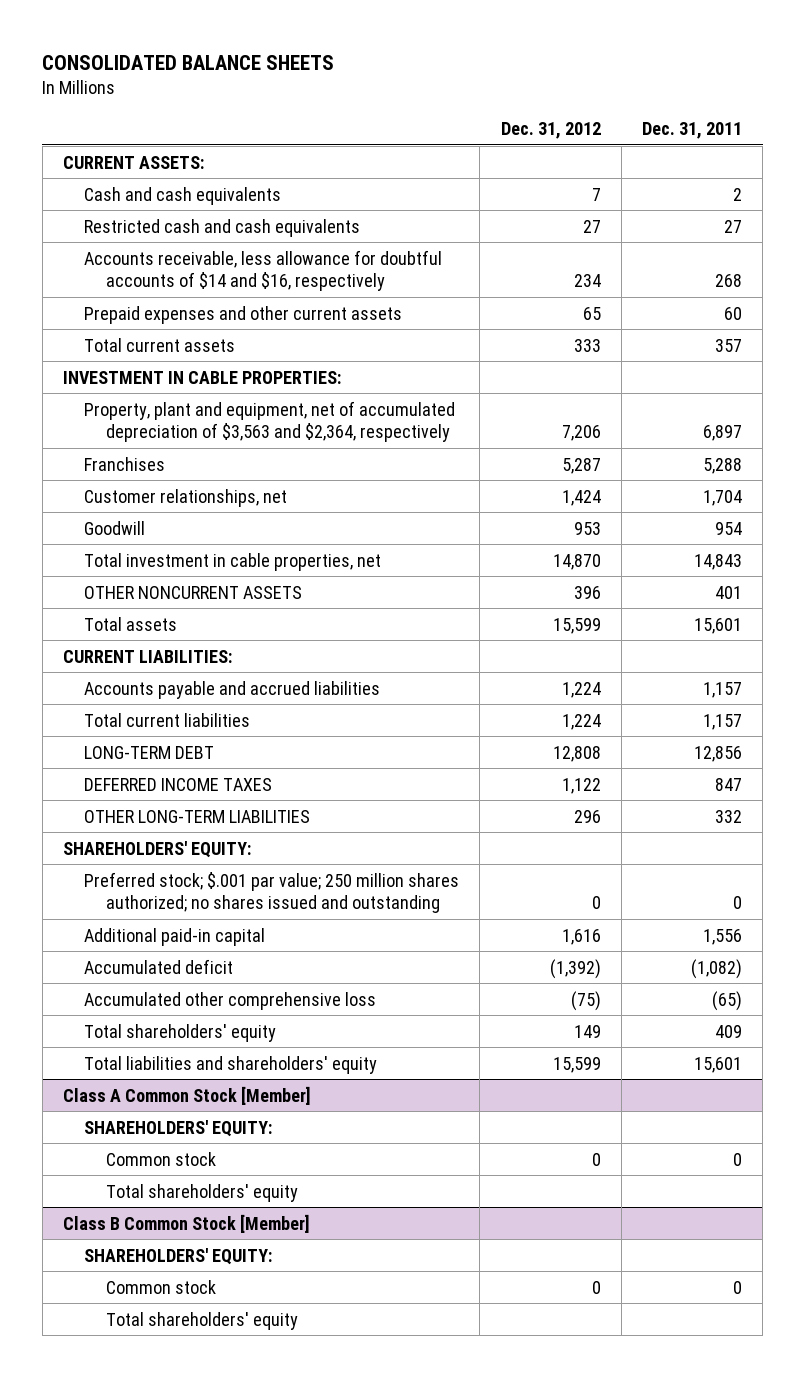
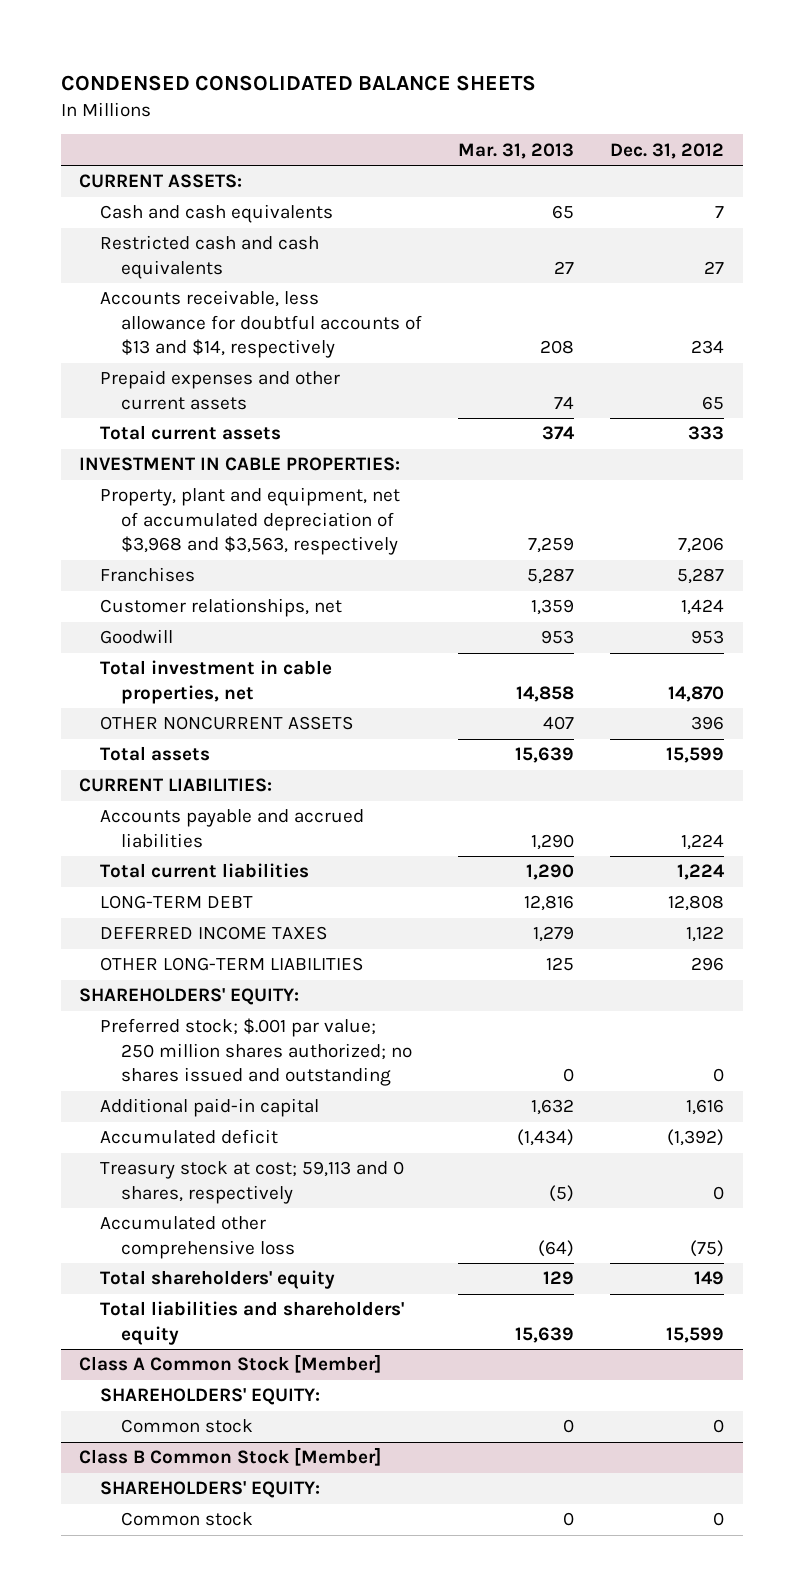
[42,55,335,71] CONSOLIDATED BALANCE SHEETS -> [60,75,536,92] CONDENSED CONSOLIDATED BALANCE SHEETS
[641,121,742,139] Dec. 31, 2011 -> none
none -> [457,142,574,159] Mar. 31, 2013
[84,249,443,292] Accounts receivable, less allowance for doubtful accounts of $14 and $16, respectively -> [99,290,422,359] Accounts receivable, less allowance for doubtful accounts of $13 and $14, respectively
[84,400,456,443] Property, plant and equipment, net of accumulated depreciation of $3,563 and $2,364, respectively -> [99,487,400,556] Property, plant and equipment, net of accumulated depreciation of $3,968 and $3,563, respectively
none -> [99,1161,404,1204] Treasury stock at cost; 59,113 and 0 shares, respectively
[105,1183,298,1202] Total shareholders' equity -> none
[105,1311,298,1330] Total shareholders' equity -> none

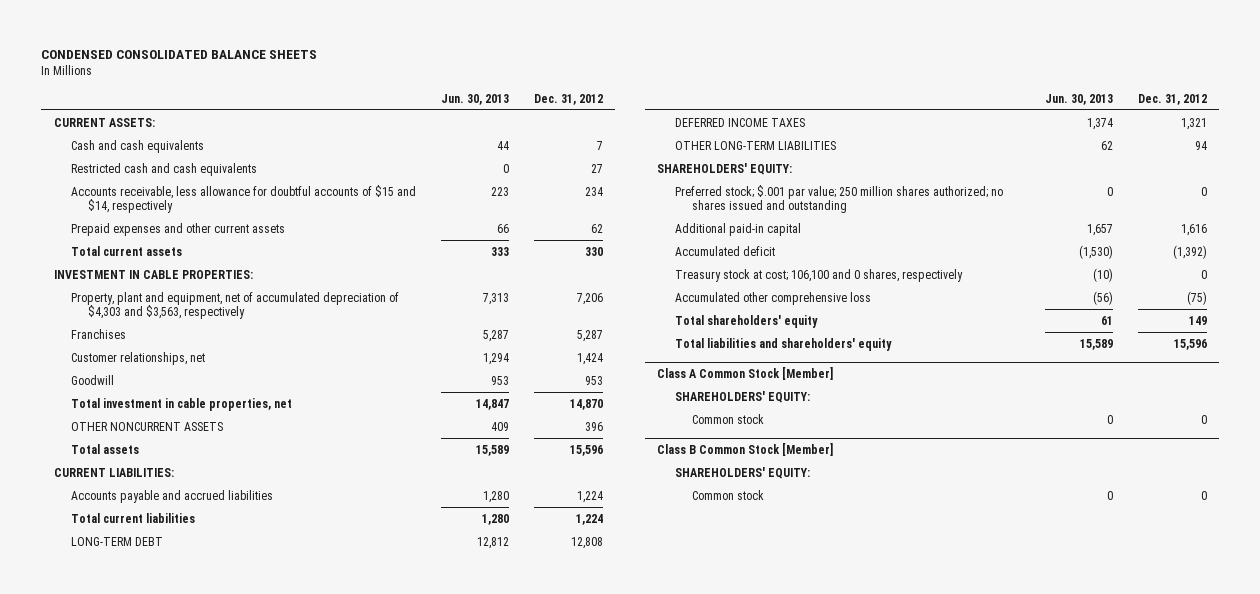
[457,142,574,159] Mar. 31, 2013 -> none
none -> [440,93,509,105] Jun. 30, 2013
[99,290,422,359] Accounts receivable, less allowance for doubtful accounts of $13 and $14, respectively -> [70,184,416,214] Accounts receivable, less allowance for doubtful accounts of $15 and $14, respectively
[702,395,725,410] 65 -> [590,223,603,233] 62
[688,426,725,441] 333 -> [584,246,603,256] 330
[99,487,400,556] Property, plant and equipment, net of accumulated depreciation of $3,968 and $3,563, respectively -> [70,291,399,320] Property, plant and equipment, net of accumulated depreciation of $4,303 and $3,563, respectively
[666,747,725,764] 15,599 -> [569,444,603,456] 15,596
[686,926,725,943] 1,122 -> [1180,117,1207,130] 1,321
[691,957,725,972] 296 -> [1194,140,1207,150] 94
[99,1161,404,1204] Treasury stock at cost; 59,113 and 0 shares, respectively -> [674,268,963,282] Treasury stock at cost; 106,100 and 0 shares, respectively
[666,1326,725,1343] 15,599 -> [1173,338,1207,350] 15,596

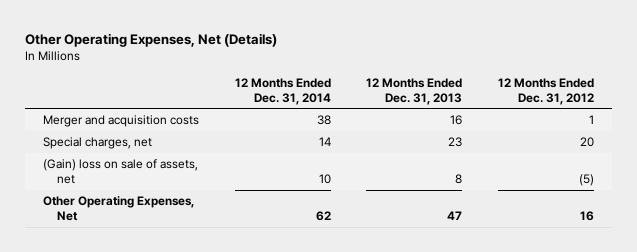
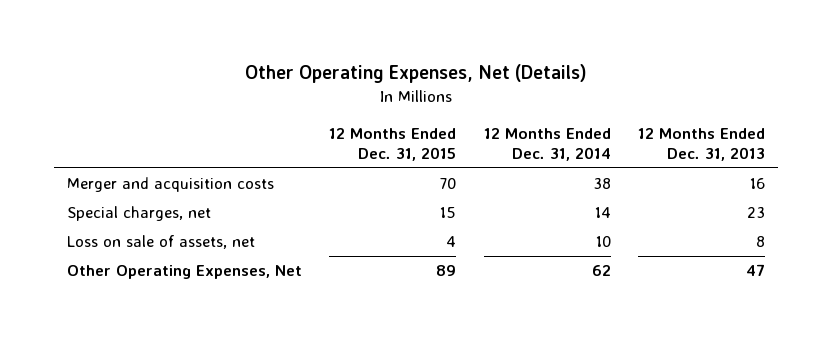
[498,77,595,105] 12 Months Ended Dec. 31, 2012 -> none
none -> [329,127,457,161] 12 Months Ended Dec. 31, 2015
[42,159,198,184] (Gain) loss on sale of assets, net -> [67,235,256,250] Loss on sale of assets, net

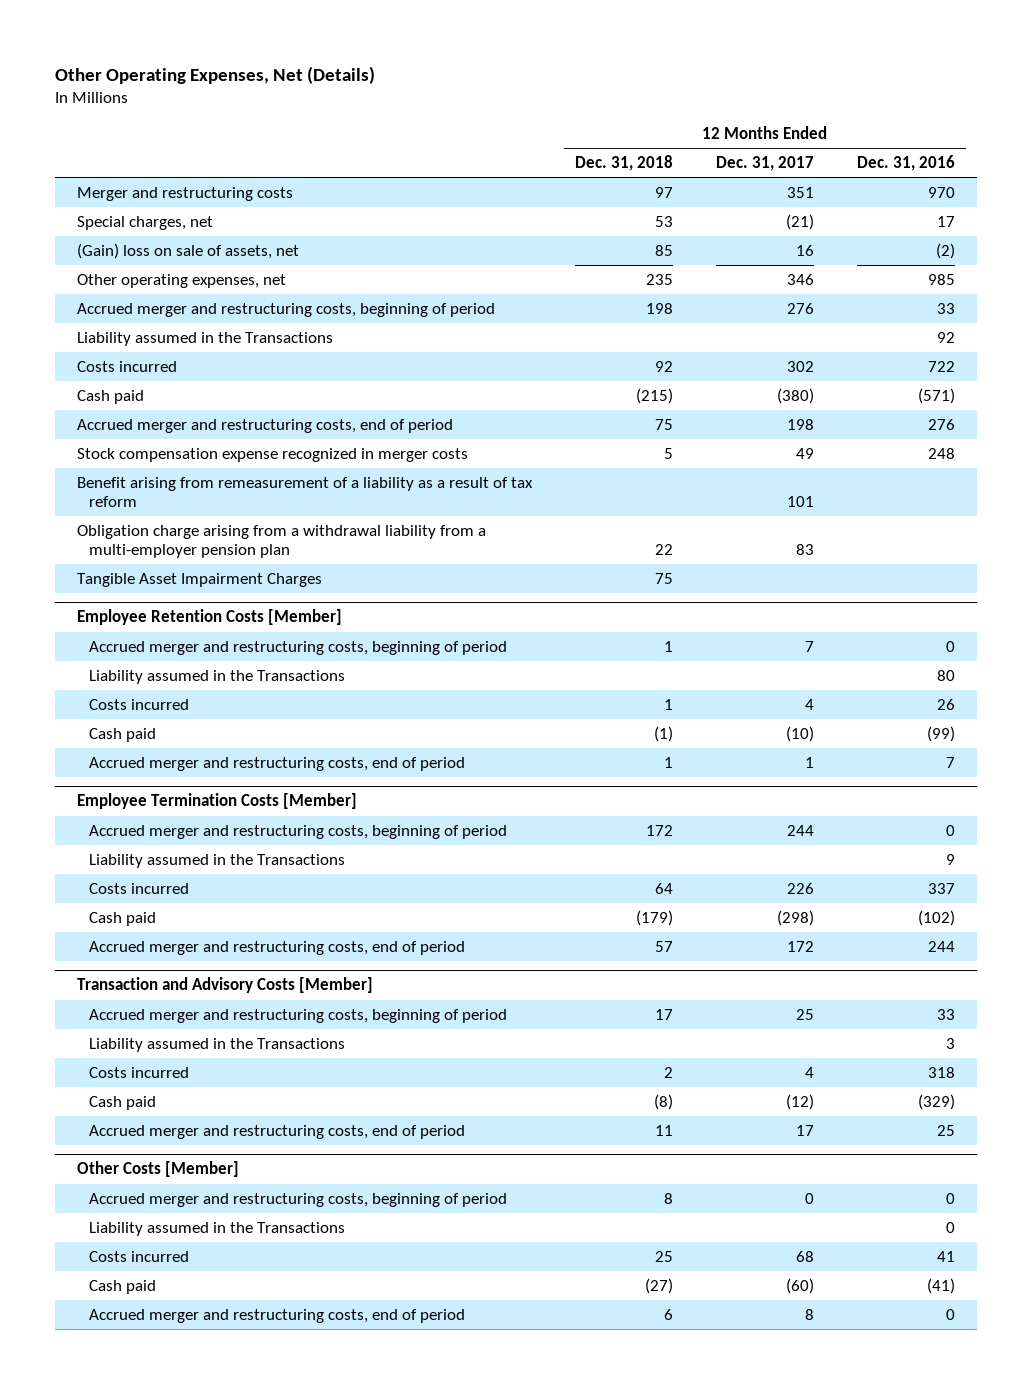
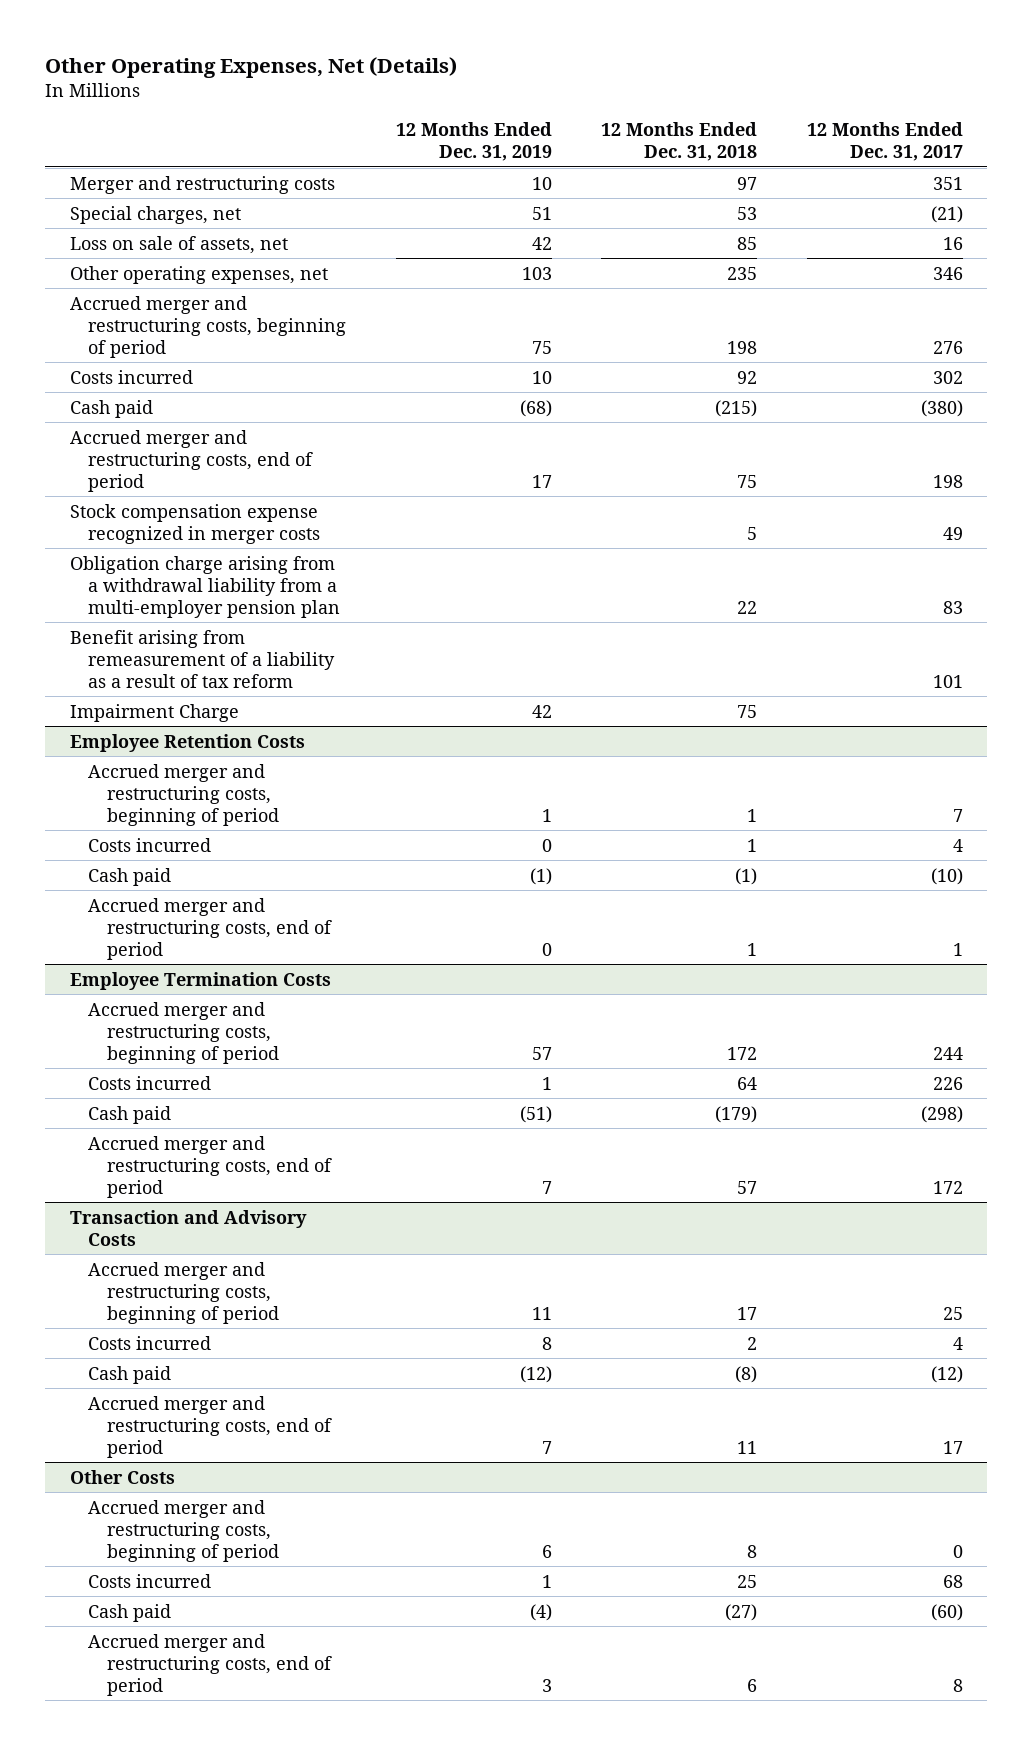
[857,154,956,171] Dec. 31, 2016 -> none
none -> [395,122,552,162] 12 Months Ended Dec. 31, 2019
[76,242,299,259] (Gain) loss on sale of assets, net -> [69,235,288,254] Loss on sale of assets, net
[76,331,333,346] Liability assumed in the Transactions -> none
[76,476,533,508] Benefit arising from remeasurement of a liability as a result of tax reform -> [69,629,336,688] Benefit arising from remeasurement of a liability as a result of tax reform
[76,572,322,587] Tangible Asset Impairment Charges -> [69,703,239,722] Impairment Charge
[76,609,342,626] Employee Retention Costs [Member] -> [69,733,305,752] Employee Retention Costs
[88,669,345,684] Liability assumed in the Transactions -> none
[76,793,357,810] Employee Termination Costs [Member] -> [69,971,331,990] Employee Termination Costs
[88,853,345,868] Liability assumed in the Transactions -> none
[76,977,373,994] Transaction and Advisory Costs [Member] -> [69,1209,307,1246] Transaction and Advisory Costs
[88,1037,345,1052] Liability assumed in the Transactions -> none
[76,1161,239,1178] Other Costs [Member] -> [69,1469,175,1484] Other Costs
[88,1221,345,1236] Liability assumed in the Transactions -> none

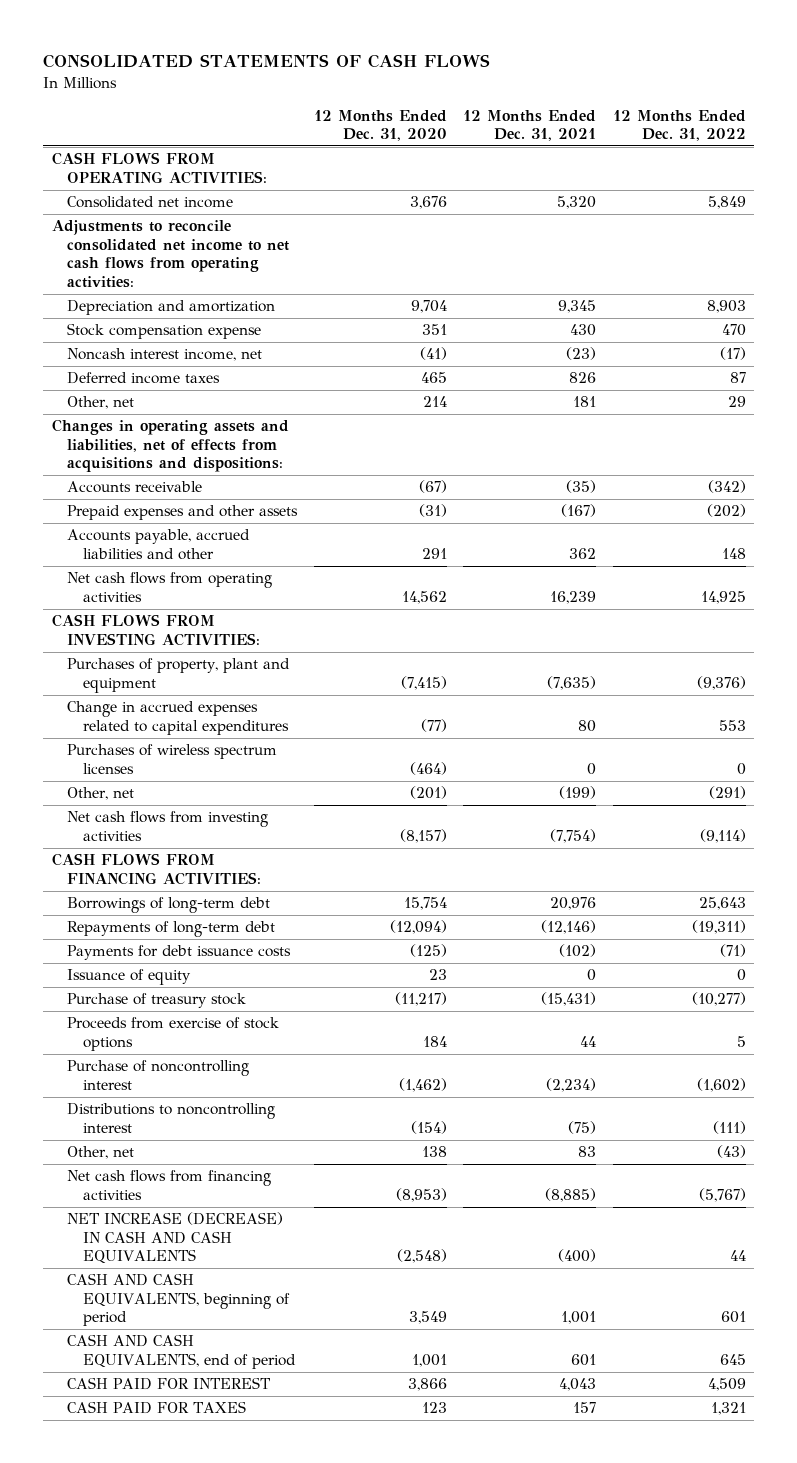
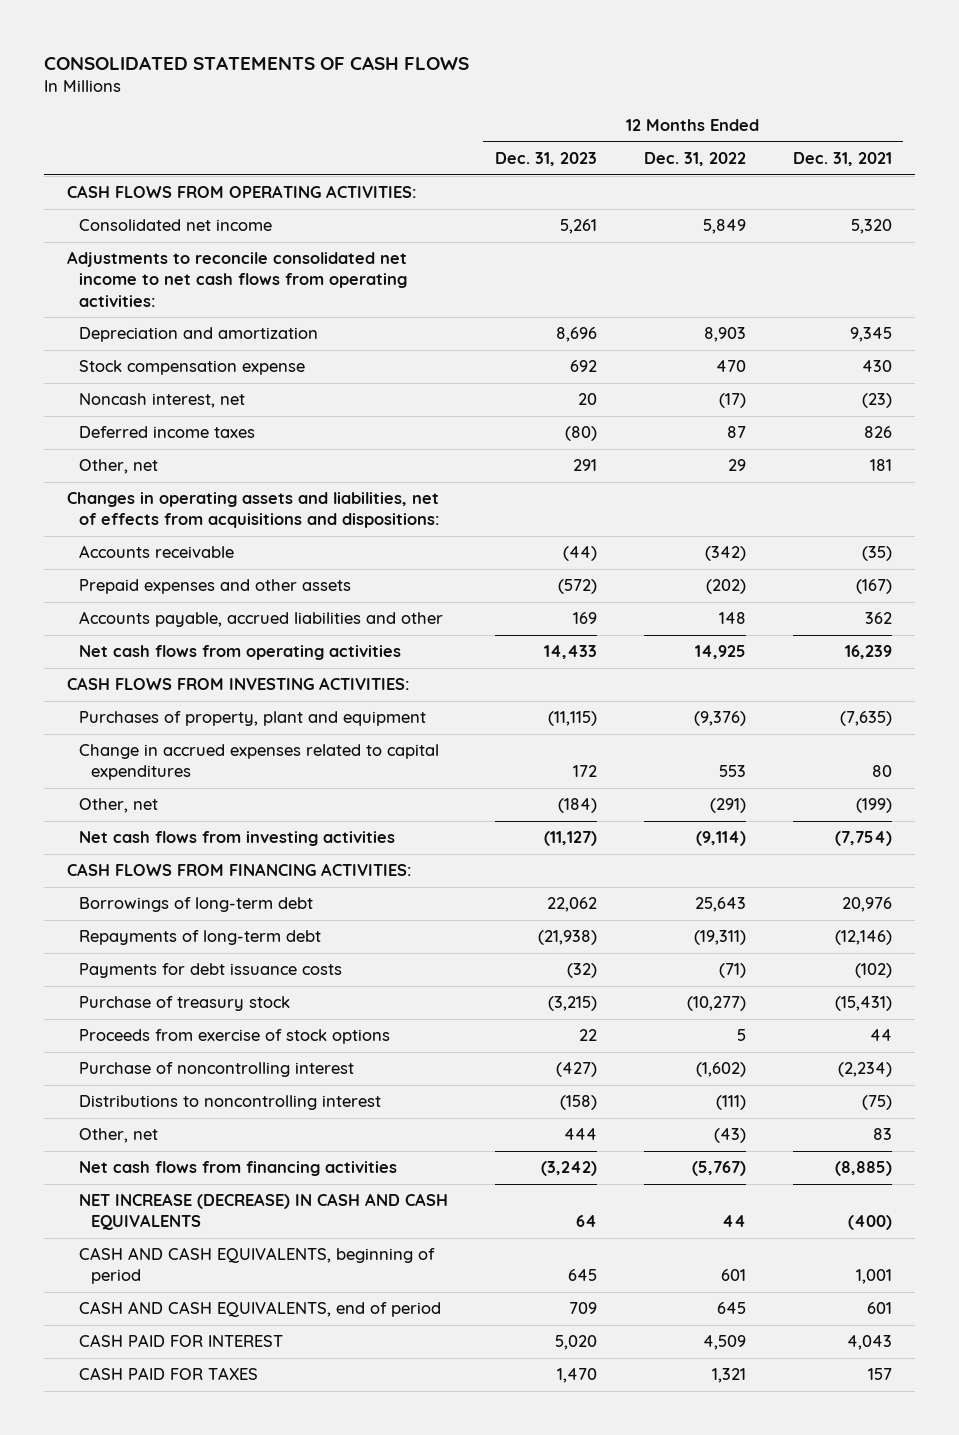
[313,109,447,142] 12 Months Ended Dec. 31, 2020 -> none
none -> [495,152,598,167] Dec. 31, 2023
[67,348,263,362] Noncash interest income, net -> [79,393,246,409] Noncash interest, net
[67,744,278,774] Purchases of wireless spectrum licenses -> none
[67,969,192,986] Issuance of equity -> none

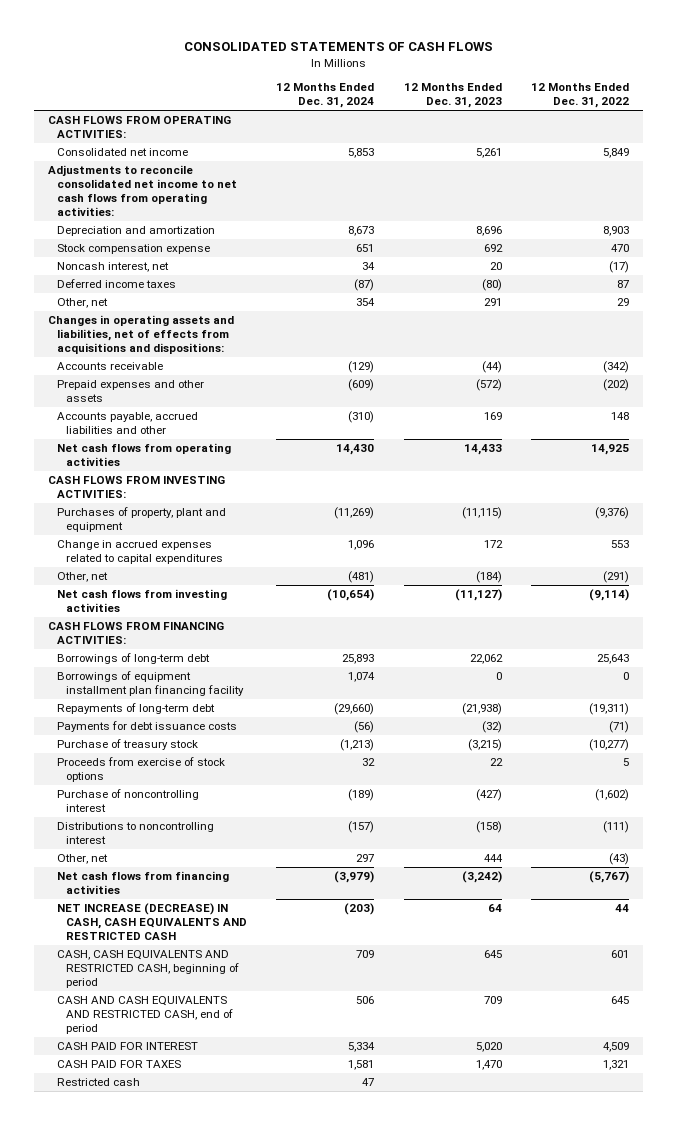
[792,152,892,167] Dec. 31, 2021 -> none
none -> [276,83,375,109] 12 Months Ended Dec. 31, 2024
none -> [57,671,245,697] Borrowings of equipment installment plan financing facility
[79,1193,449,1231] NET INCREASE (DECREASE) IN CASH AND CASH EQUIVALENTS -> [57,903,248,941] NET INCREASE (DECREASE) IN CASH, CASH EQUIVALENTS AND RESTRICTED CASH
[79,1247,436,1285] CASH AND CASH EQUIVALENTS, beginning of period -> [57,950,240,989] CASH, CASH EQUIVALENTS AND RESTRICTED CASH, beginning of period
[79,1301,442,1318] CASH AND CASH EQUIVALENTS, end of period -> [57,996,234,1035] CASH AND CASH EQUIVALENTS AND RESTRICTED CASH, end of period
none -> [57,1078,141,1087] Restricted cash

